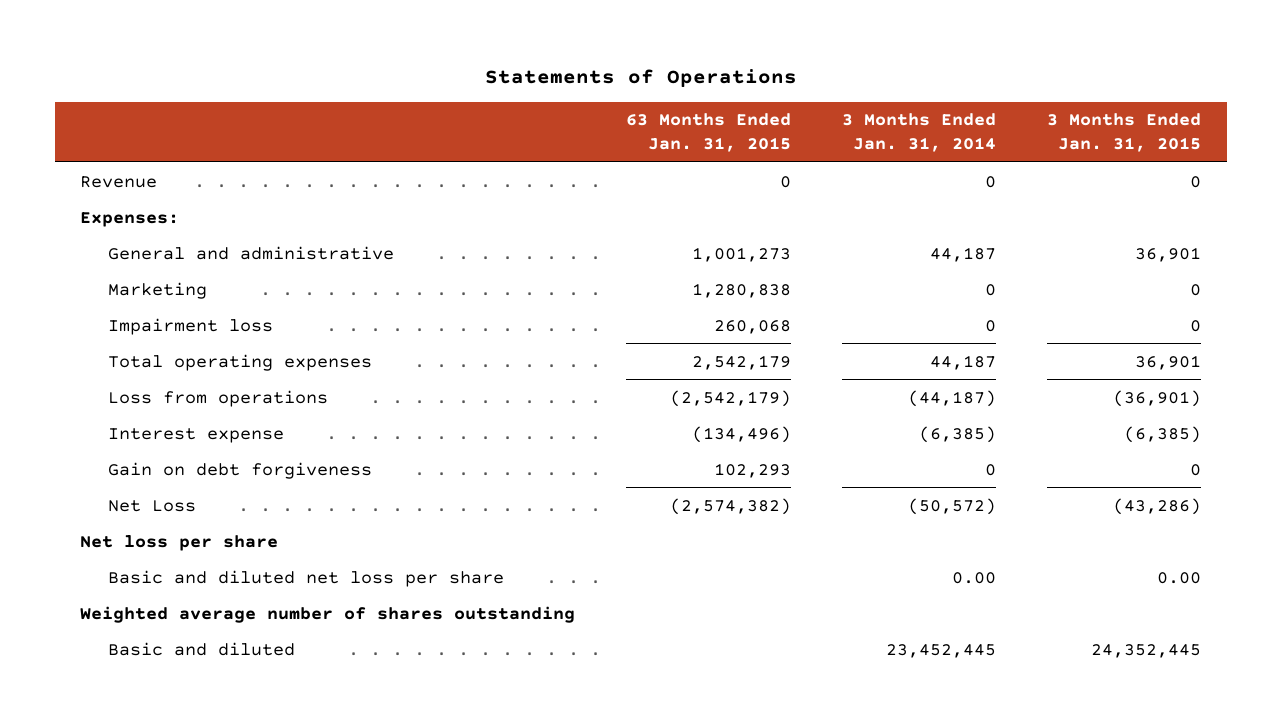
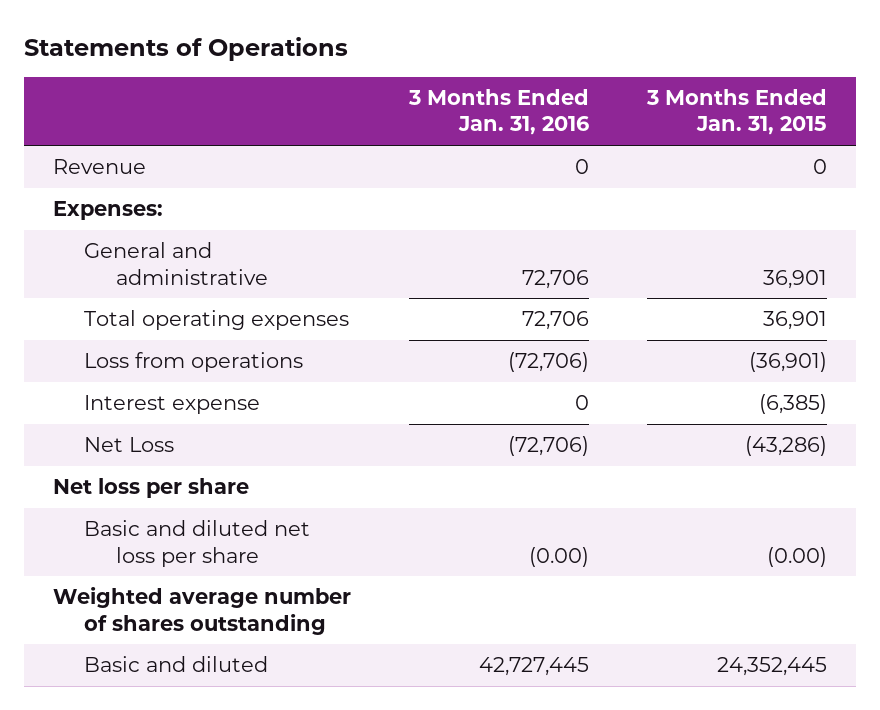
[626,113,792,152] 63 Months Ended Jan. 31, 2015 -> none
[842,113,997,152] 3 Months Ended Jan. 31, 2014 -> none
none -> [407,89,589,136] 3 Months Ended Jan. 31, 2016
[108,281,208,299] Marketing -> none
[108,317,274,335] Impairment loss -> none
[108,461,373,479] Gain on debt forgiveness -> none
[1157,571,1202,584] 0.00 -> [767,546,828,567] (0.00)

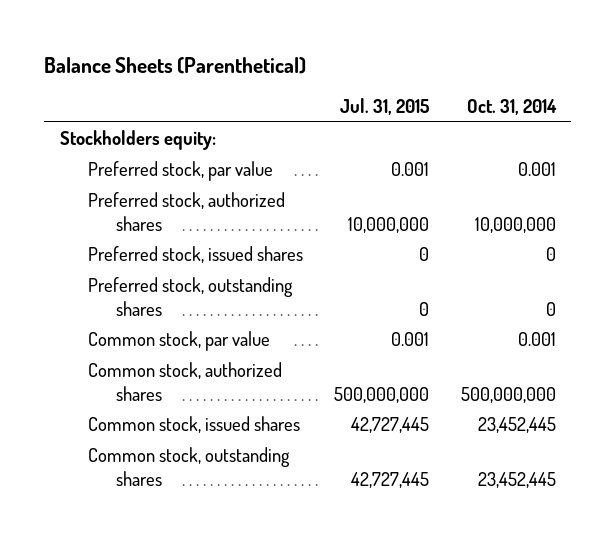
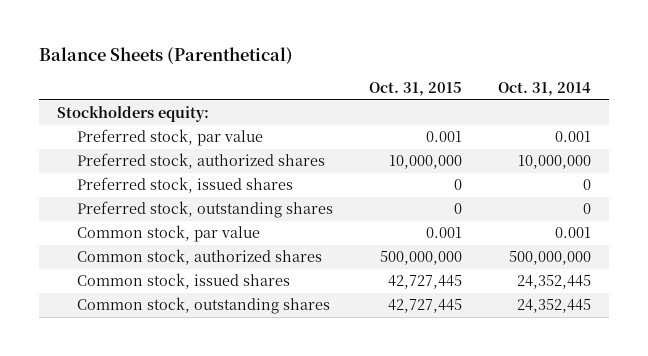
[340,98,430,116] Jul. 31, 2015 -> none
none -> [369,81,463,96] Oct. 31, 2015
[477,417,556,434] 23,452,445 -> [517,275,592,290] 24,352,445
[477,471,556,488] 23,452,445 -> [517,299,592,314] 24,352,445

